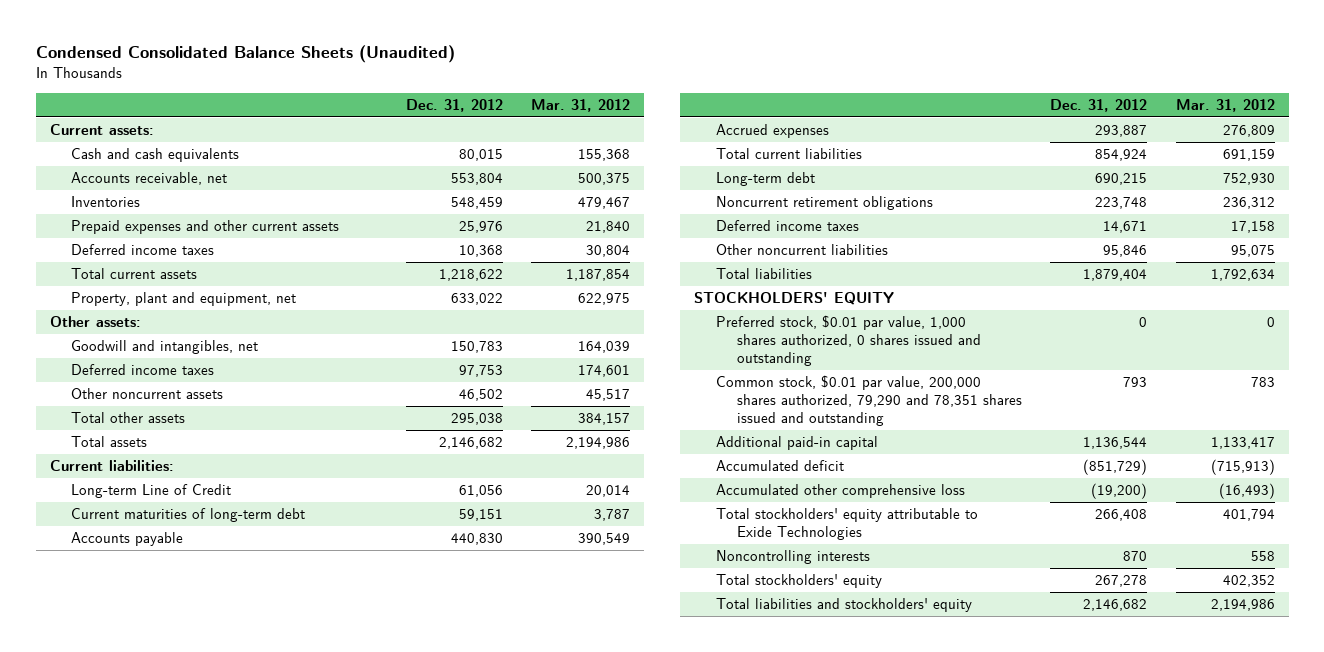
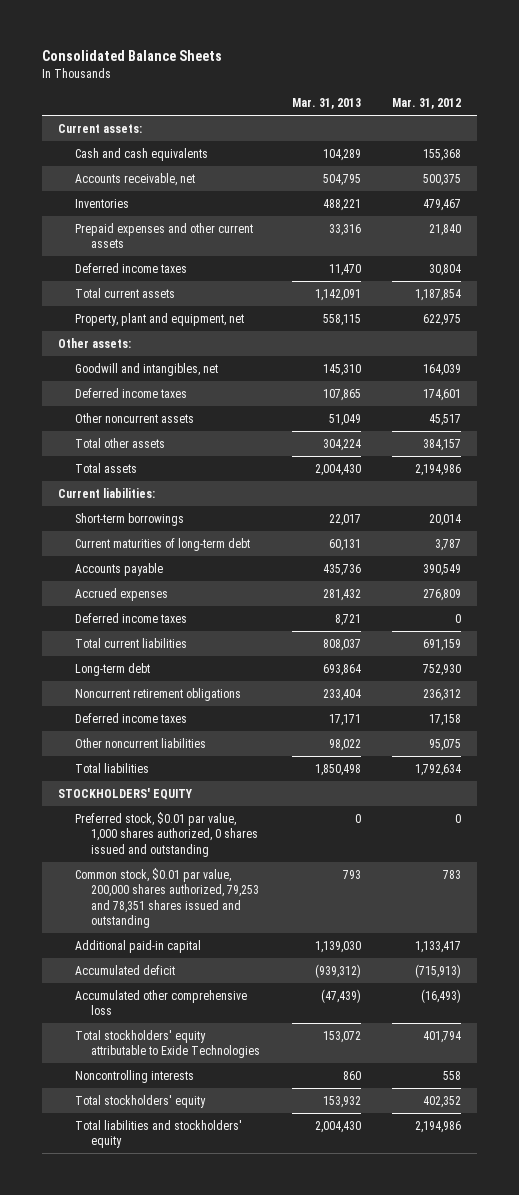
[35,45,455,64] Condensed Consolidated Balance Sheets (Unaudited) -> [42,50,223,62] Consolidated Balance Sheets
[405,98,503,112] Dec. 31, 2012 -> none
none -> [291,98,361,110] Mar. 31, 2013
[71,484,232,499] Long-term Line of Credit -> [74,512,184,526] Short-term borrowings
none -> [74,612,187,623] Deferred income taxes
[715,375,1023,426] Common stock, $0.01 par value, 200,000 shares authorized, 79,290 and 78,351 shares issued and outstanding -> [74,867,260,929] Common stock, $0.01 par value, 200,000 shares authorized, 79,253 and 78,351 shares issued and outstanding

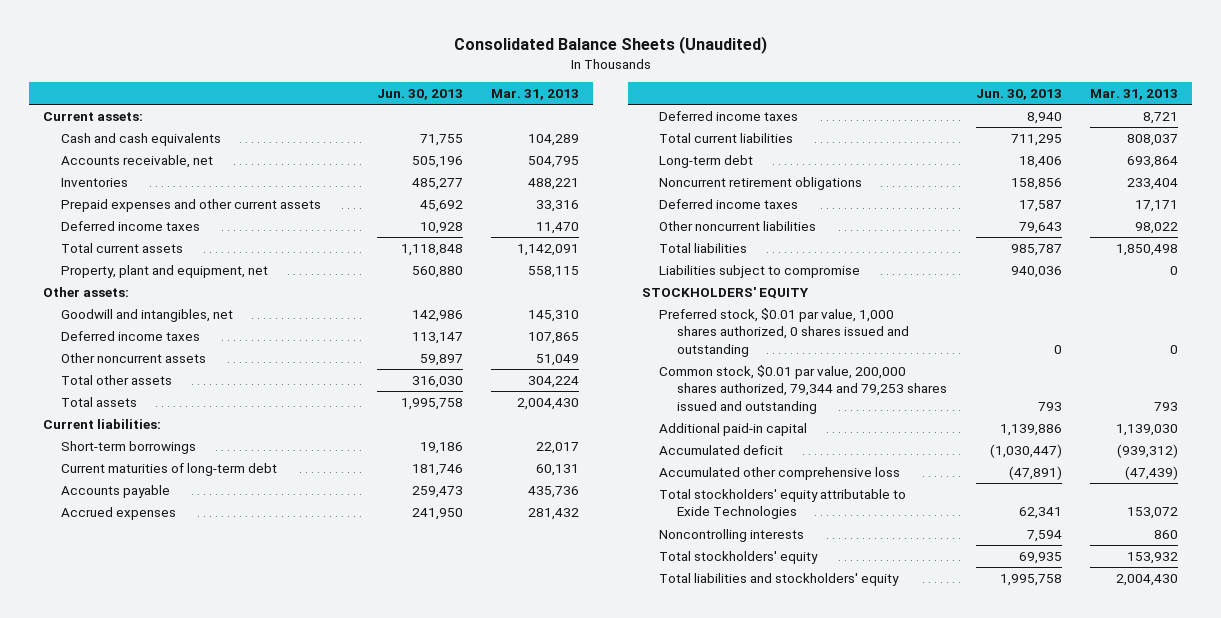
[42,50,223,62] Consolidated Balance Sheets -> [453,36,767,55] Consolidated Balance Sheets (Unaudited)
[392,98,462,110] Mar. 31, 2012 -> none
none -> [376,89,463,101] Jun. 30, 2013
none -> [659,264,861,278] Liabilities subject to compromise
[74,867,260,929] Common stock, $0.01 par value, 200,000 shares authorized, 79,253 and 78,351 shares issued and outstanding -> [659,364,947,415] Common stock, $0.01 par value, 200,000 shares authorized, 79,344 and 79,253 shares issued and outstanding

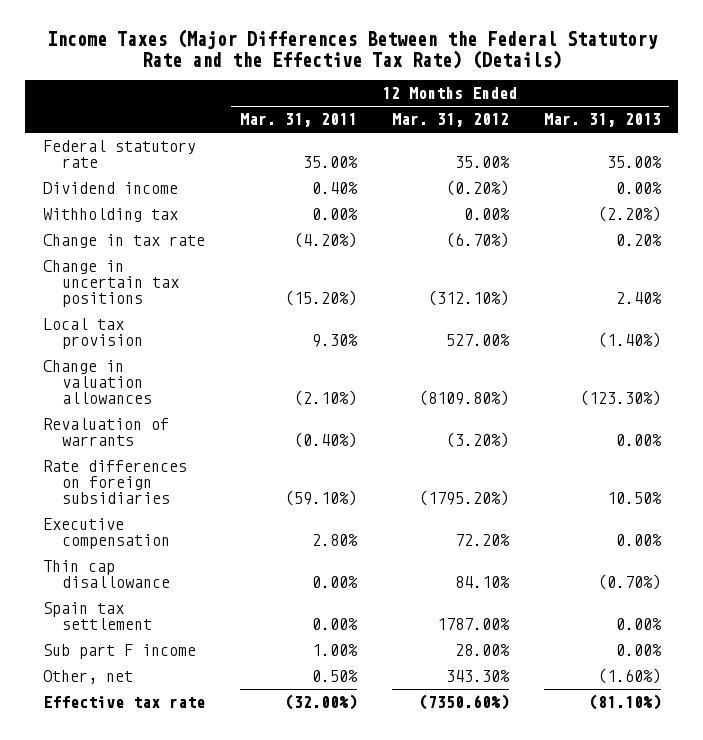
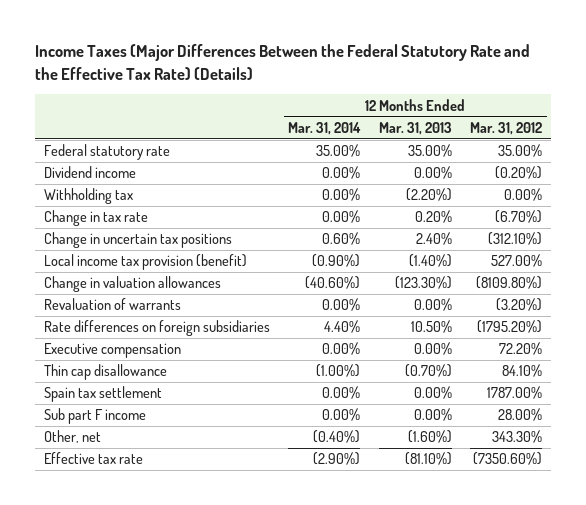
[239,113,357,128] Mar. 31, 2011 -> none
none -> [288,121,362,135] Mar. 31, 2014
[42,318,144,350] Local tax provision -> [44,254,248,271] Local income tax provision (benefit)

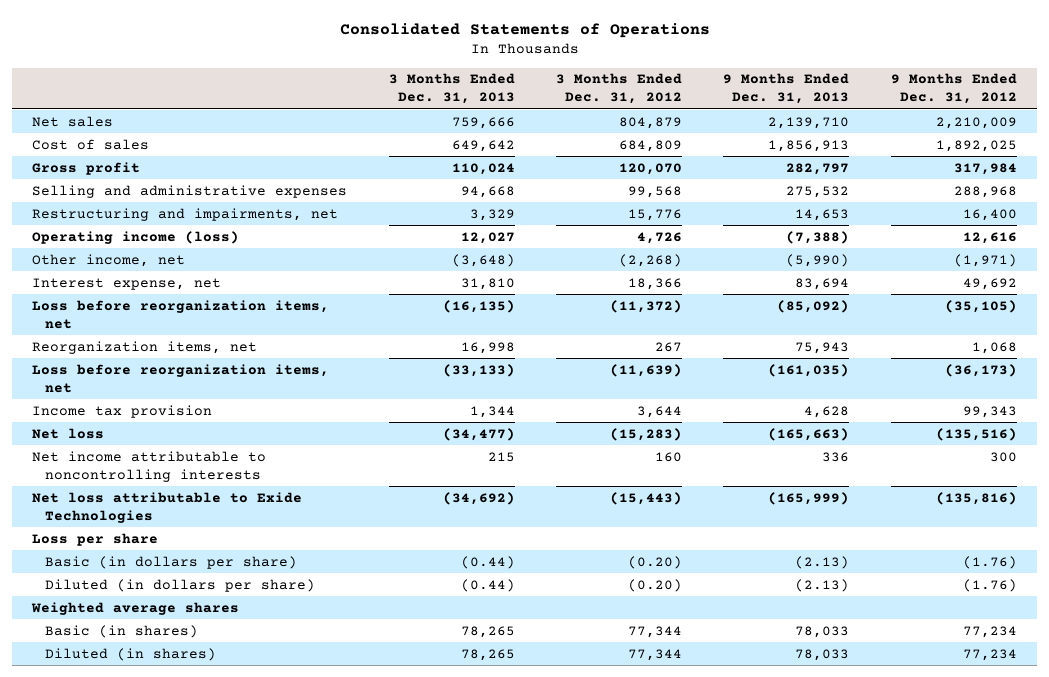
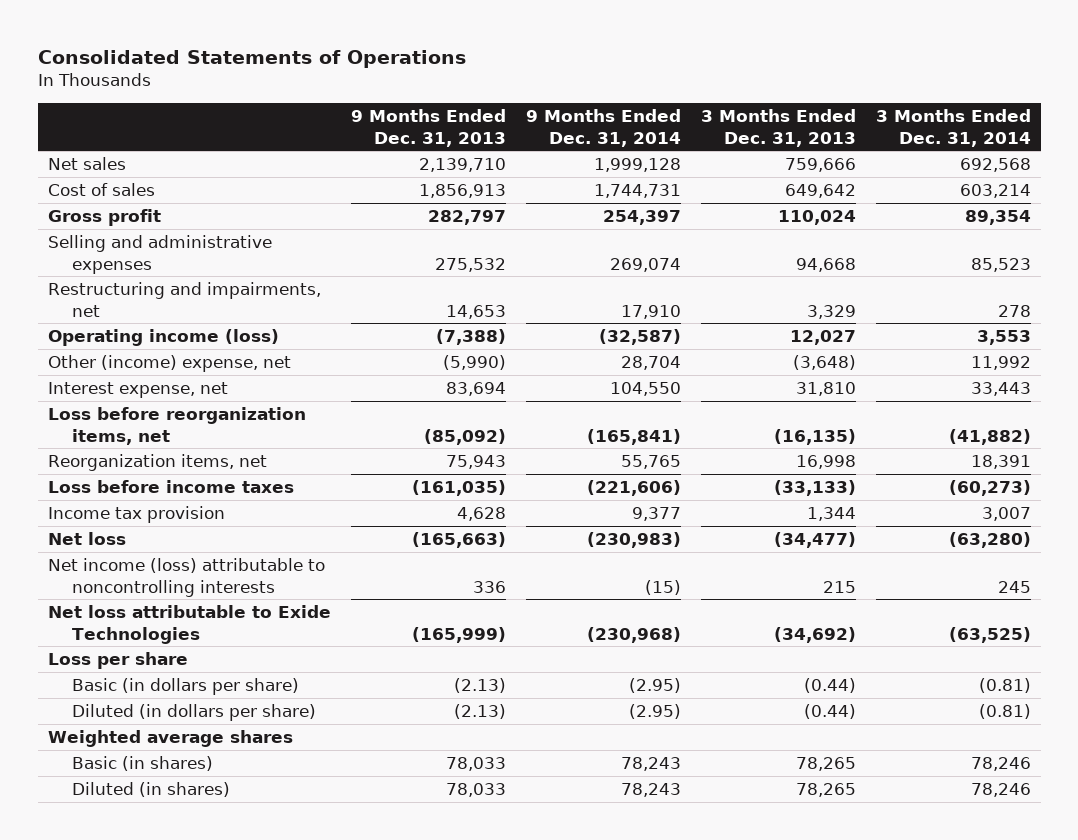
[556,73,683,105] 3 Months Ended Dec. 31, 2012 -> none
[890,73,1017,105] 9 Months Ended Dec. 31, 2012 -> none
none -> [525,108,681,147] 9 Months Ended Dec. 31, 2014
none -> [875,108,1031,147] 3 Months Ended Dec. 31, 2014
[32,253,186,267] Other income, net -> [47,354,291,372] Other (income) expense, net
[32,363,330,393] Loss before reorganization items, net -> [47,479,294,493] Loss before income taxes
[32,450,267,482] Net income attributable to noncontrolling interests -> [47,557,325,597] Net income (loss) attributable to noncontrolling interests

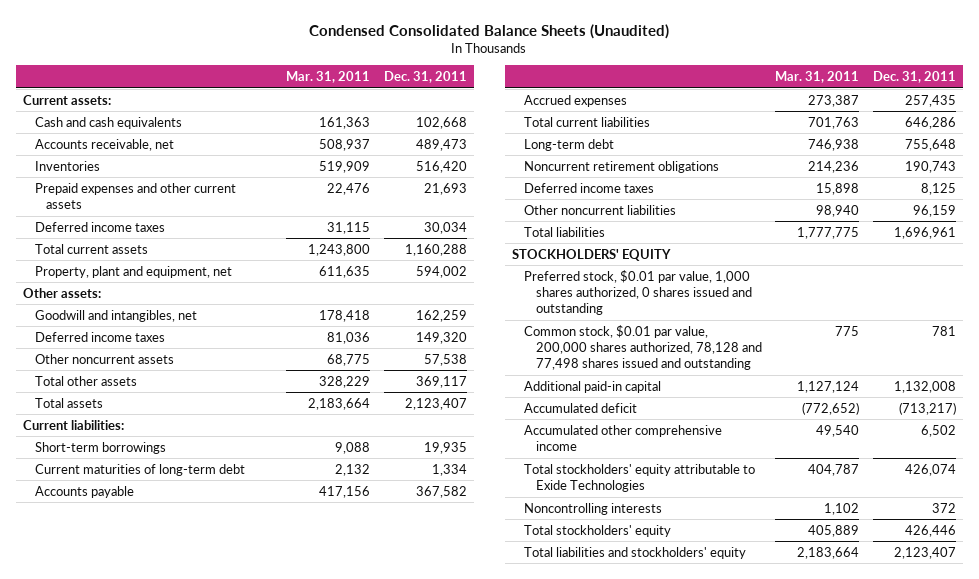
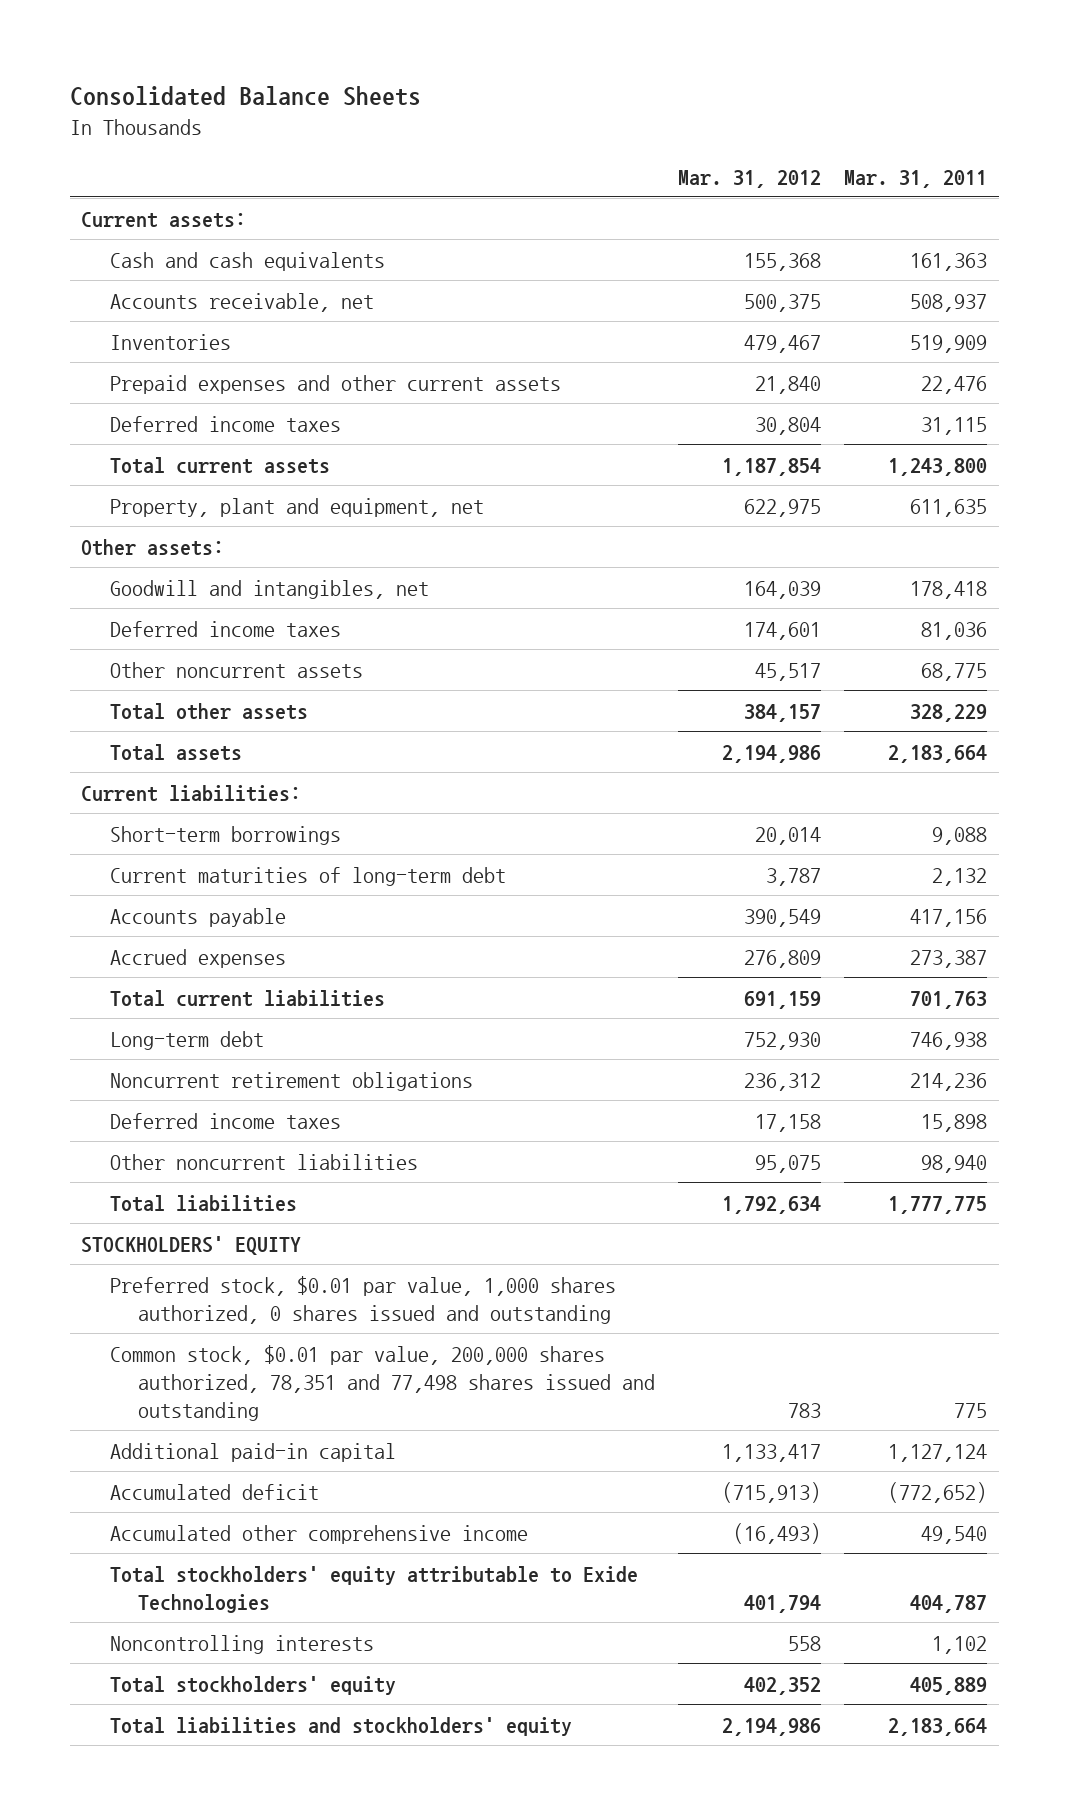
[309,23,670,39] Condensed Consolidated Balance Sheets (Unaudited) -> [69,86,421,107] Consolidated Balance Sheets
[383,71,467,84] Dec. 31, 2011 -> none
none -> [678,169,822,188] Mar. 31, 2012
[523,324,762,371] Common stock, $0.01 par value, 200,000 shares authorized, 78,128 and 77,498 shares issued and outstanding -> [109,1344,656,1421] Common stock, $0.01 par value, 200,000 shares authorized, 78,351 and 77,498 shares issued and outstanding

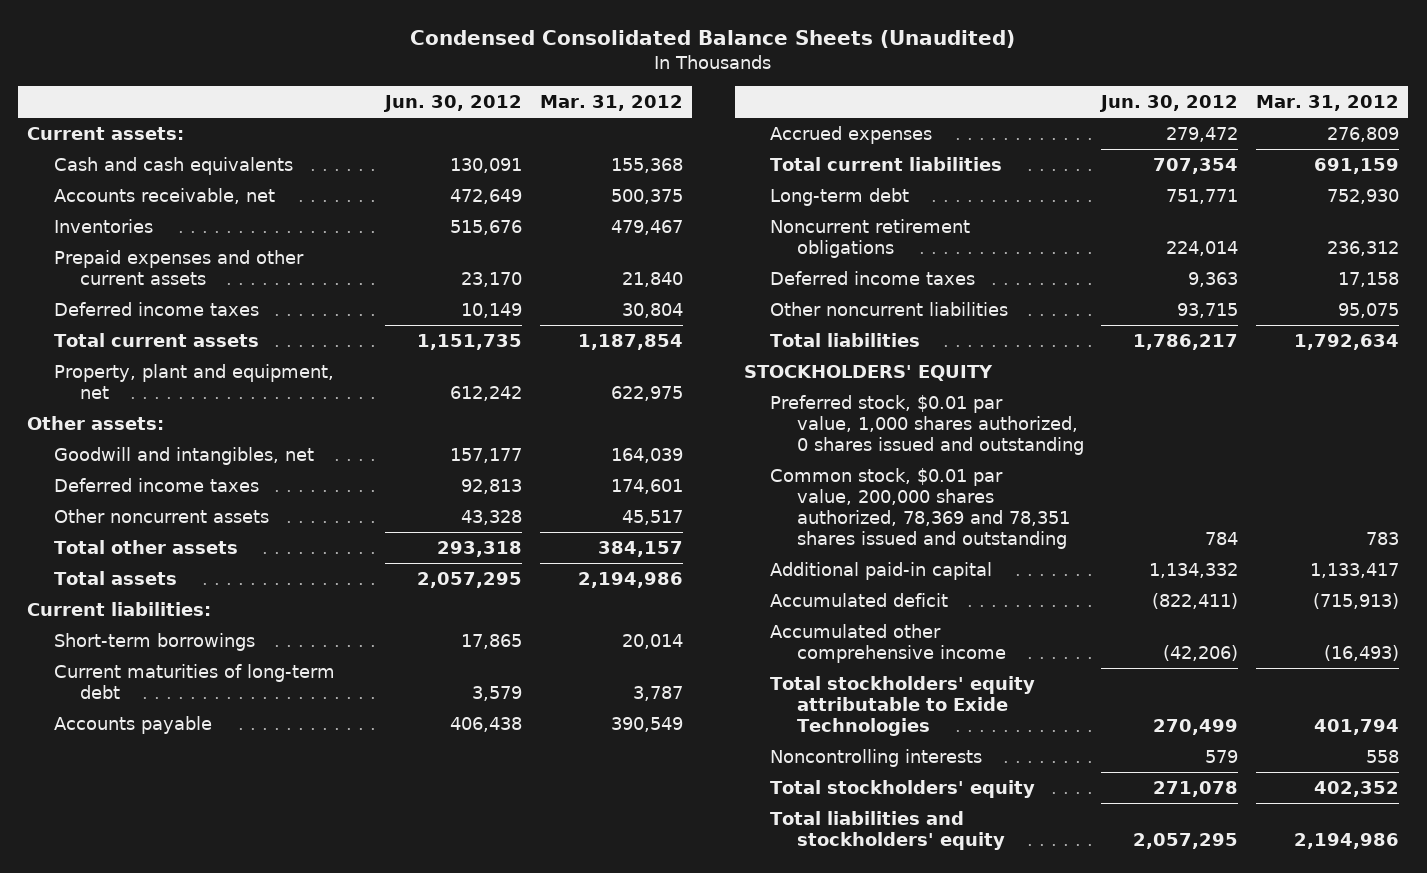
[69,86,421,107] Consolidated Balance Sheets -> [410,30,1016,49] Condensed Consolidated Balance Sheets (Unaudited)
[844,169,988,188] Mar. 31, 2011 -> none
none -> [382,95,522,113] Jun. 30, 2012
[109,1344,656,1421] Common stock, $0.01 par value, 200,000 shares authorized, 78,351 and 77,498 shares issued and outstanding -> [770,467,1070,549] Common stock, $0.01 par value, 200,000 shares authorized, 78,369 and 78,351 shares issued and outstanding

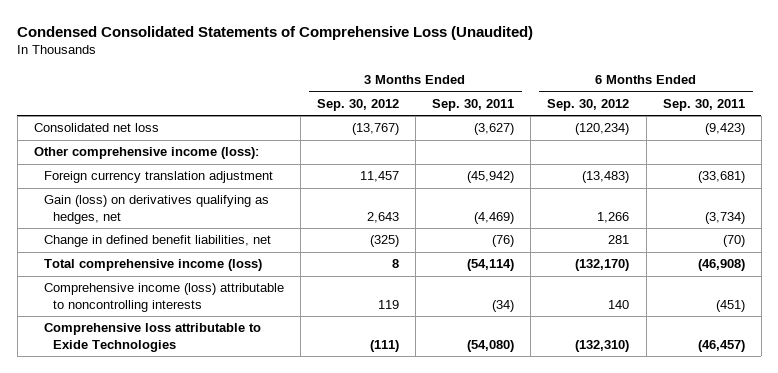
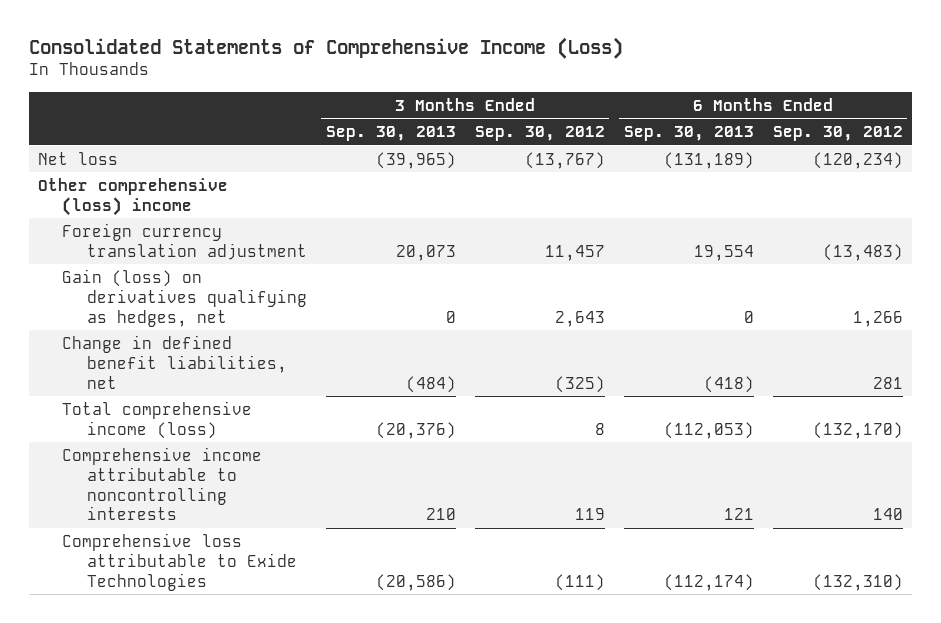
[17,26,534,41] Condensed Consolidated Statements of Comprehensive Loss (Unaudited) -> [28,36,623,59] Consolidated Statements of Comprehensive Income (Loss)
[432,98,515,111] Sep. 30, 2011 -> none
[662,98,745,111] Sep. 30, 2011 -> none
none -> [325,125,456,141] Sep. 30, 2013
none -> [623,125,754,141] Sep. 30, 2013
[33,123,159,133] Consolidated net loss -> [38,151,119,165] Net loss
[33,147,259,160] Other comprehensive income (loss): -> [38,177,229,216] Other comprehensive (loss) income
[43,283,284,312] Comprehensive income (loss) attributable to noncontrolling interests -> [62,446,263,521] Comprehensive income attributable to noncontrolling interests

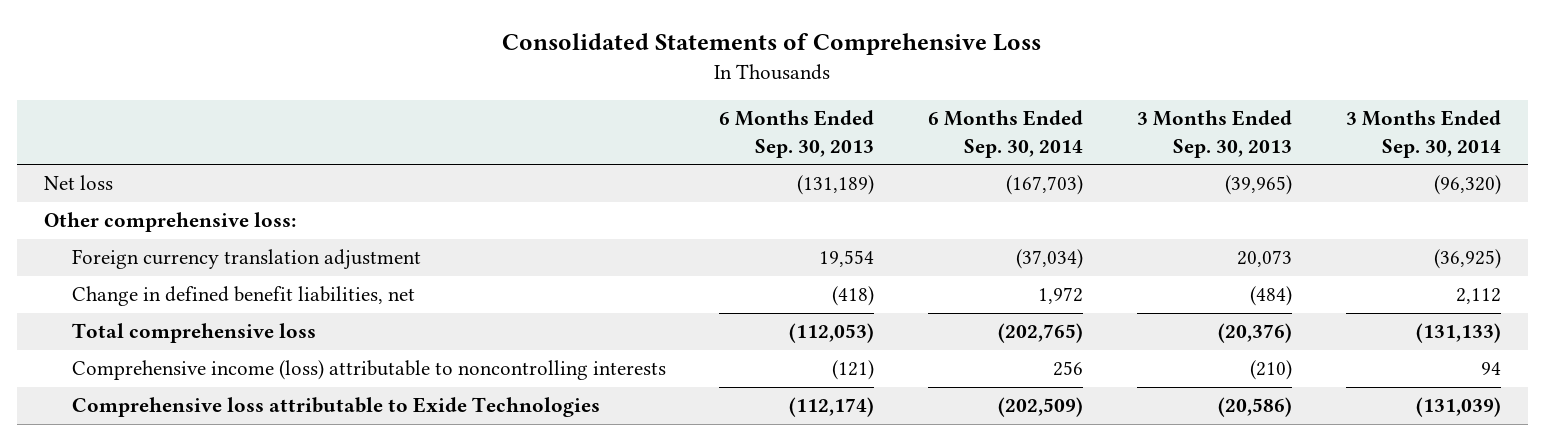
[28,36,623,59] Consolidated Statements of Comprehensive Income (Loss) -> [502,33,1042,56] Consolidated Statements of Comprehensive Loss
[474,125,605,141] Sep. 30, 2012 -> none
[772,125,903,141] Sep. 30, 2012 -> none
none -> [928,110,1084,158] 6 Months Ended Sep. 30, 2014
none -> [1345,110,1501,158] 3 Months Ended Sep. 30, 2014
[38,177,229,216] Other comprehensive (loss) income -> [44,212,297,233] Other comprehensive loss:
[62,268,307,327] Gain (loss) on derivatives qualifying as hedges, net -> none
[62,400,253,439] Total comprehensive income (loss) -> [71,323,316,344] Total comprehensive loss
[62,446,263,521] Comprehensive income attributable to noncontrolling interests -> [71,360,666,381] Comprehensive income (loss) attributable to noncontrolling interests
[425,508,456,521] 210 -> [1249,360,1292,381] (210)
[723,508,754,521] 121 -> [832,360,875,381] (121)

